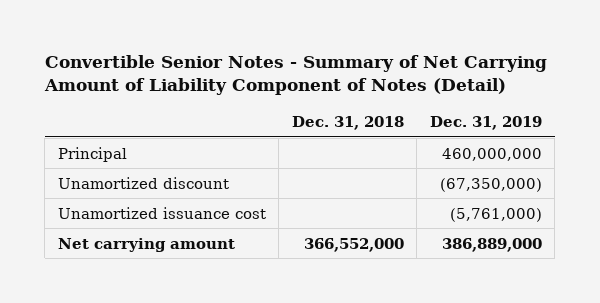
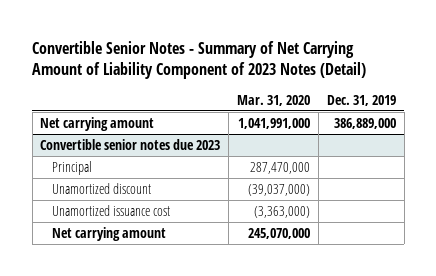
[43,55,547,96] Convertible Senior Notes - Summary of Net Carrying Amount of Liability Component of Notes (Detail) -> [32,40,367,80] Convertible Senior Notes - Summary of Net Carrying Amount of Liability Component of 2023 Notes (Detail)
[291,115,404,130] Dec. 31, 2018 -> none
none -> [237,94,311,106] Mar. 31, 2020
[57,146,127,162] Principal -> none
[57,176,229,189] Unamortized discount -> none
[57,206,266,219] Unamortized issuance cost -> none
none -> [40,138,221,150] Convertible senior notes due 2023
none -> [52,160,93,175] Principal
none -> [52,182,152,194] Unamortized discount
none -> [52,204,171,216] Unamortized issuance cost
none -> [52,226,167,241] Net carrying amount

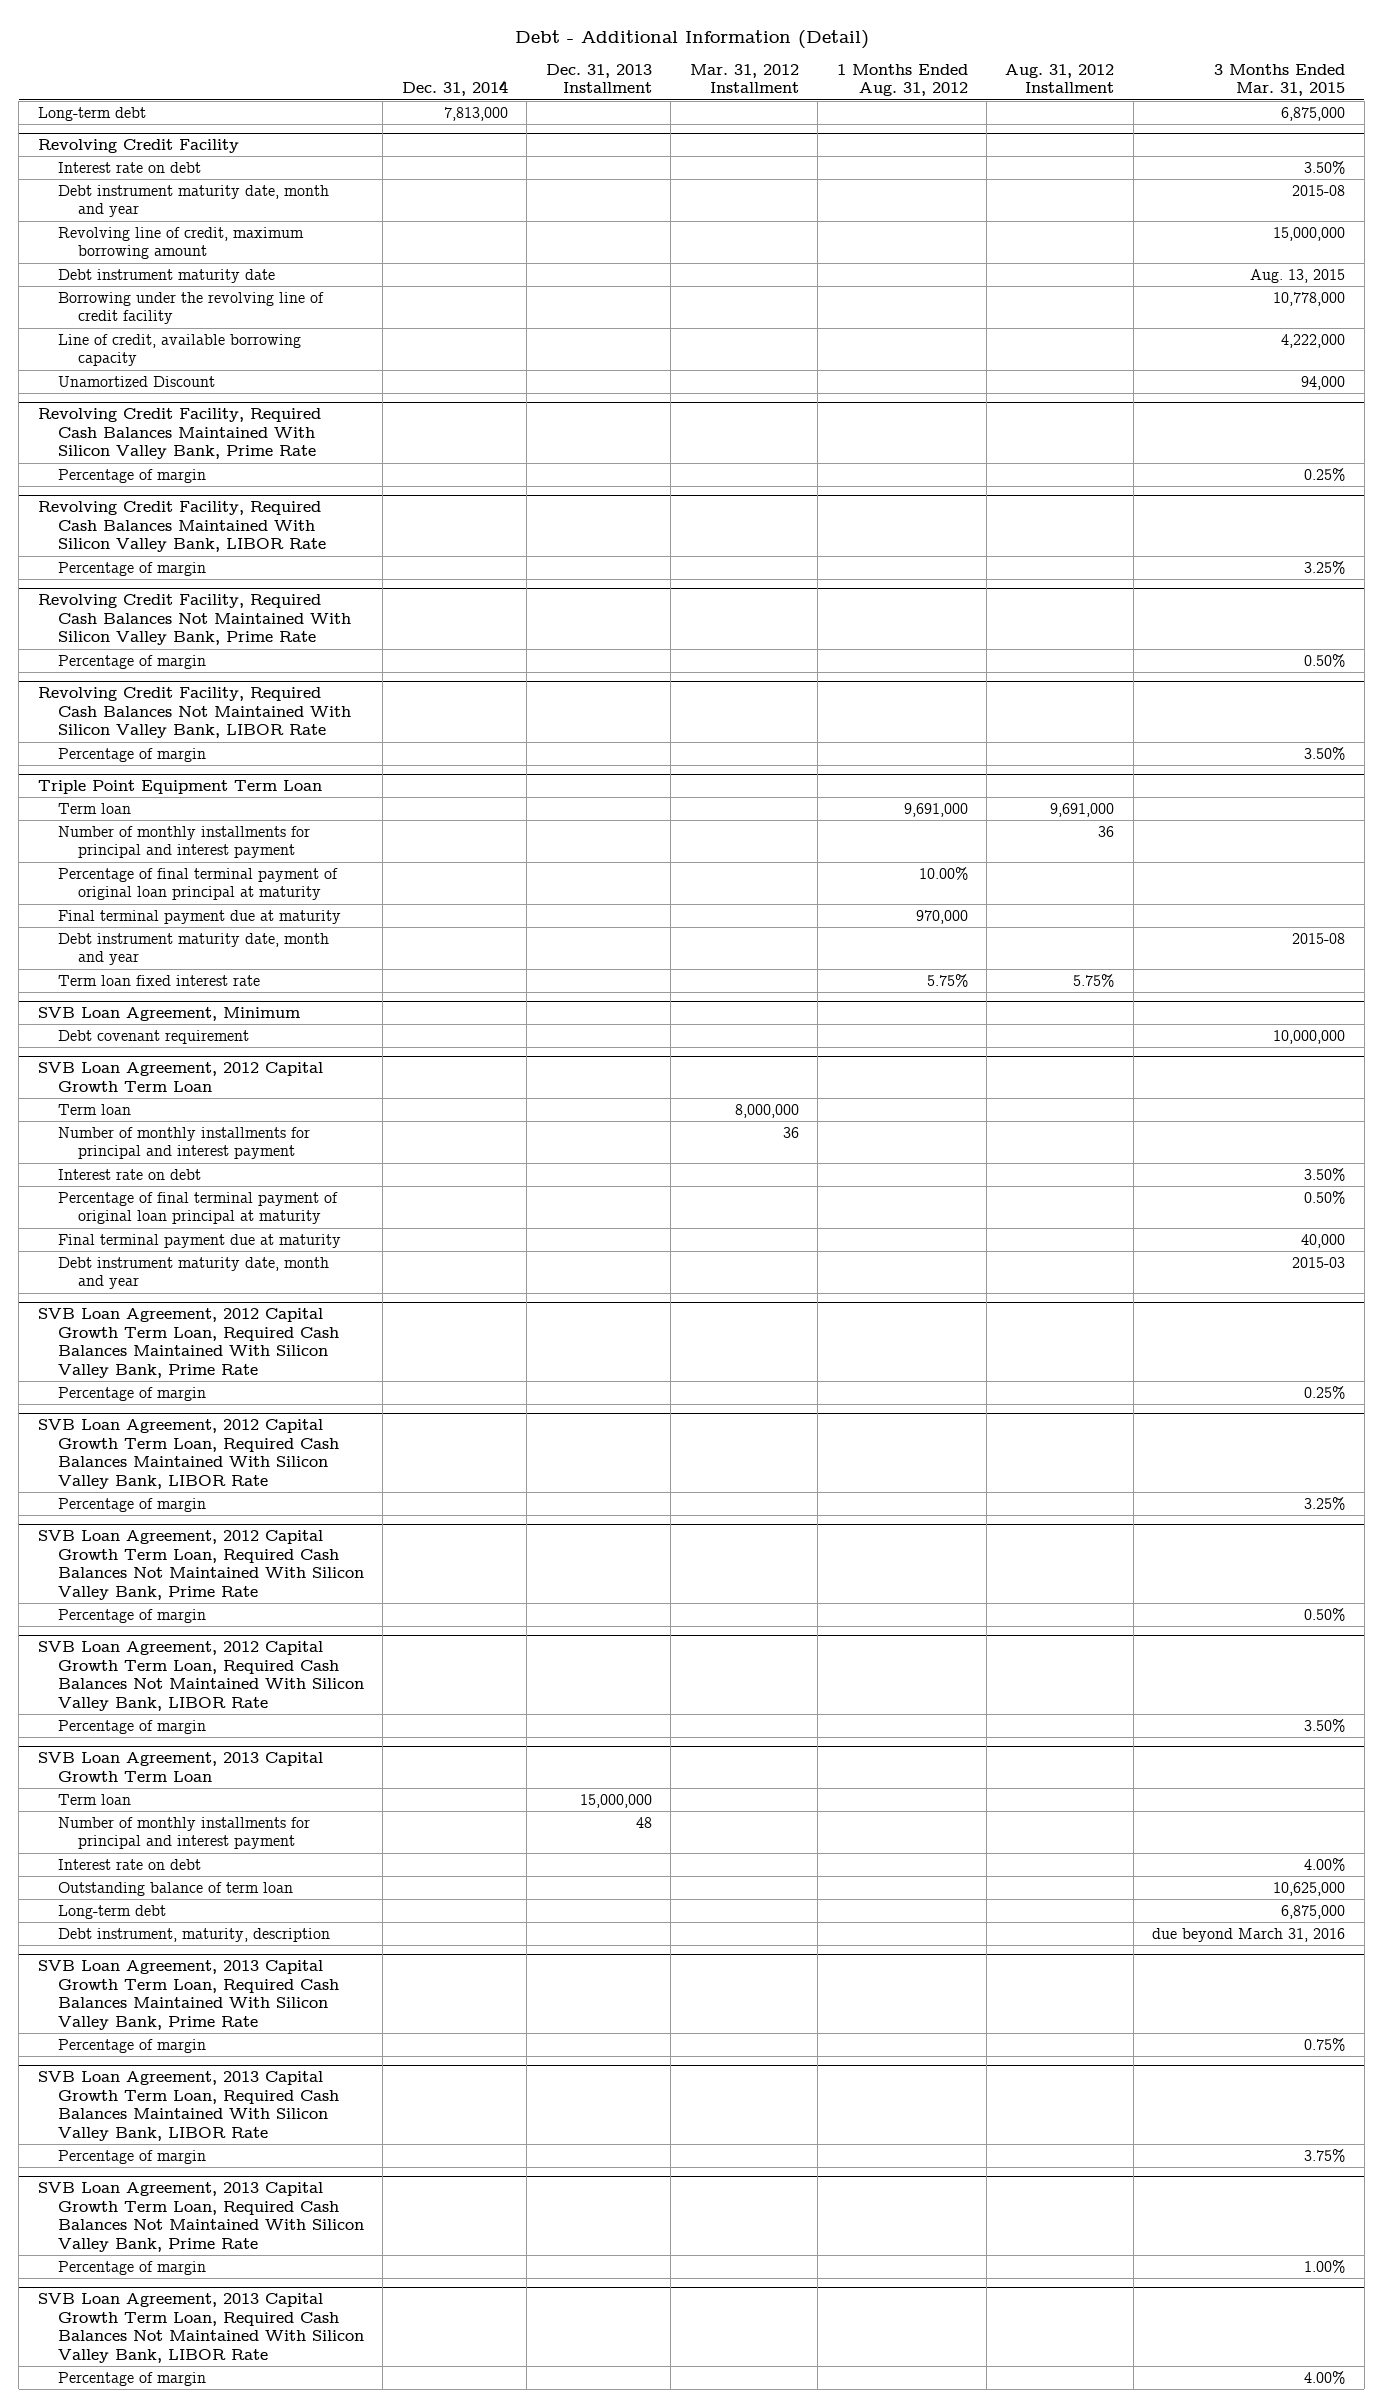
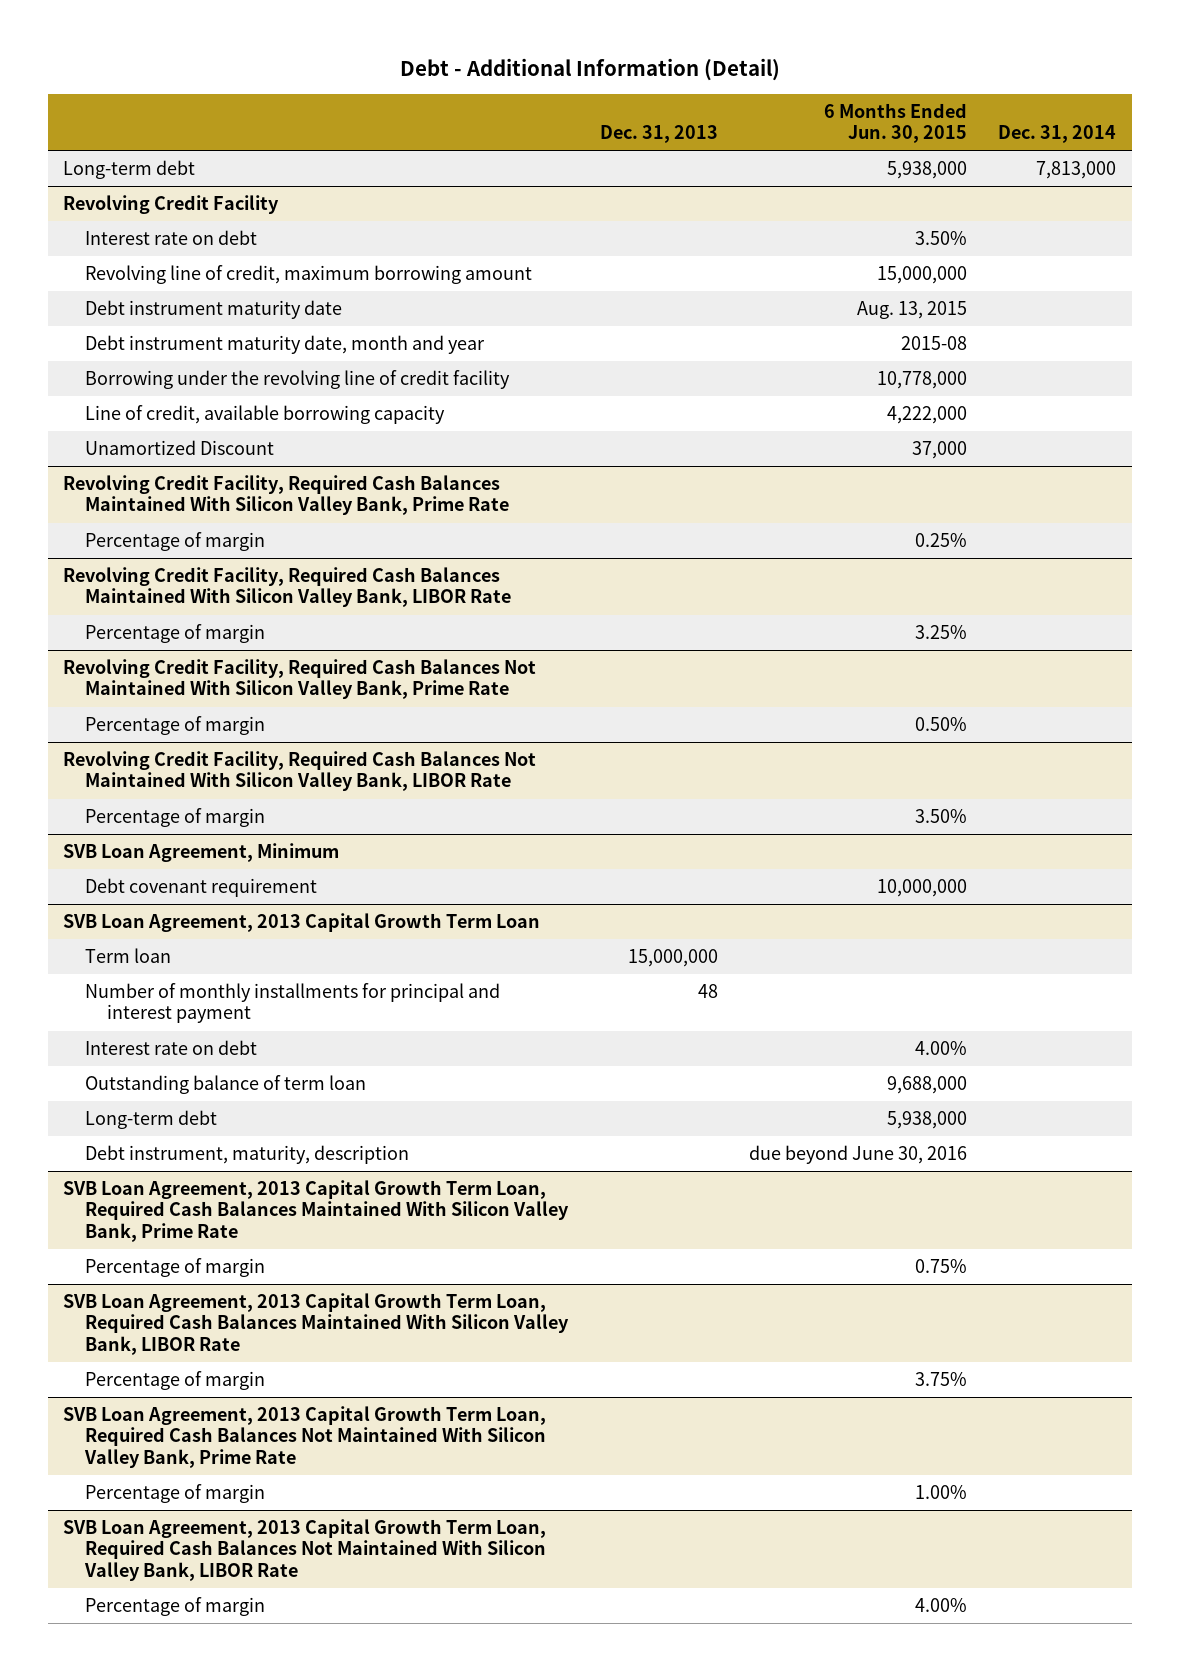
[545,63,652,94] Dec. 31, 2013 Installment -> none
[689,63,799,94] Mar. 31, 2012 Installment -> none
[836,63,968,97] 1 Months Ended Aug. 31, 2012 -> none
[1005,63,1115,94] Aug. 31, 2012 Installment -> none
[1214,63,1346,97] 3 Months Ended Mar. 31, 2015 -> none
none -> [599,125,718,144] Dec. 31, 2013
none -> [823,103,967,144] 6 Months Ended Jun. 30, 2015
[57,184,329,218] Debt instrument maturity date, month and year -> [85,335,486,355] Debt instrument maturity date, month and year
[37,780,322,795] Triple Point Equipment Term Loan -> none
[57,802,131,814] Term loan -> none
[57,825,310,859] Number of monthly installments for principal and interest payment -> none
[57,867,338,901] Percentage of final terminal payment of original loan principal at maturity -> none
[57,909,341,924] Final terminal payment due at maturity -> none
[57,932,329,966] Debt instrument maturity date, month and year -> none
[57,974,260,986] Term loan fixed interest rate -> none
[37,1062,323,1092] SVB Loan Agreement, 2012 Capital Growth Term Loan -> none
[57,1103,131,1115] Term loan -> none
[57,1126,310,1160] Number of monthly installments for principal and interest payment -> none
[57,1168,201,1180] Interest rate on debt -> none
[57,1191,338,1225] Percentage of final terminal payment of original loan principal at maturity -> none
[57,1233,341,1248] Final terminal payment due at maturity -> none
[57,1256,329,1290] Debt instrument maturity date, month and year -> none
[37,1308,339,1379] SVB Loan Agreement, 2012 Capital Growth Term Loan, Required Cash Balances Maintained With Silicon Valley Bank, Prime Rate -> none
[57,1386,206,1401] Percentage of margin -> none
[37,1419,339,1490] SVB Loan Agreement, 2012 Capital Growth Term Loan, Required Cash Balances Maintained With Silicon Valley Bank, LIBOR Rate -> none
[57,1497,206,1512] Percentage of margin -> none
[37,1530,364,1601] SVB Loan Agreement, 2012 Capital Growth Term Loan, Required Cash Balances Not Maintained With Silicon Valley Bank, Prime Rate -> none
[57,1608,206,1623] Percentage of margin -> none
[37,1641,364,1712] SVB Loan Agreement, 2012 Capital Growth Term Loan, Required Cash Balances Not Maintained With Silicon Valley Bank, LIBOR Rate -> none
[57,1719,206,1734] Percentage of margin -> none

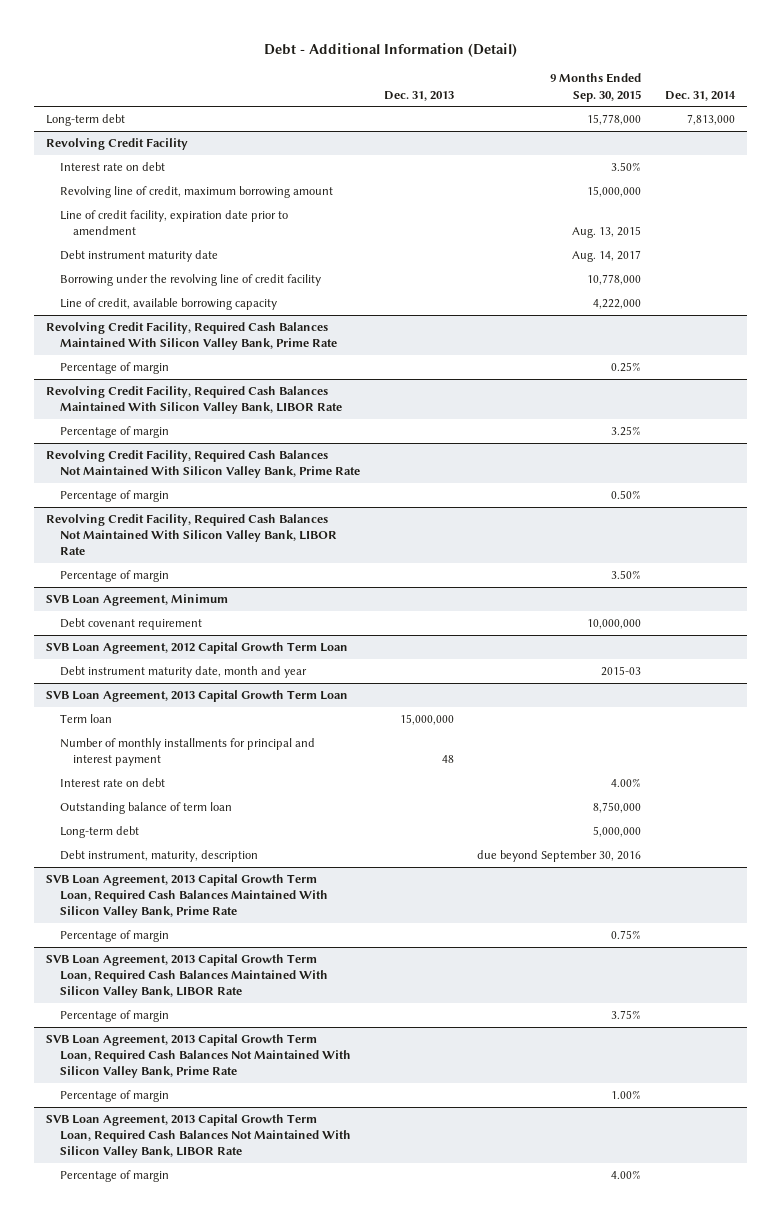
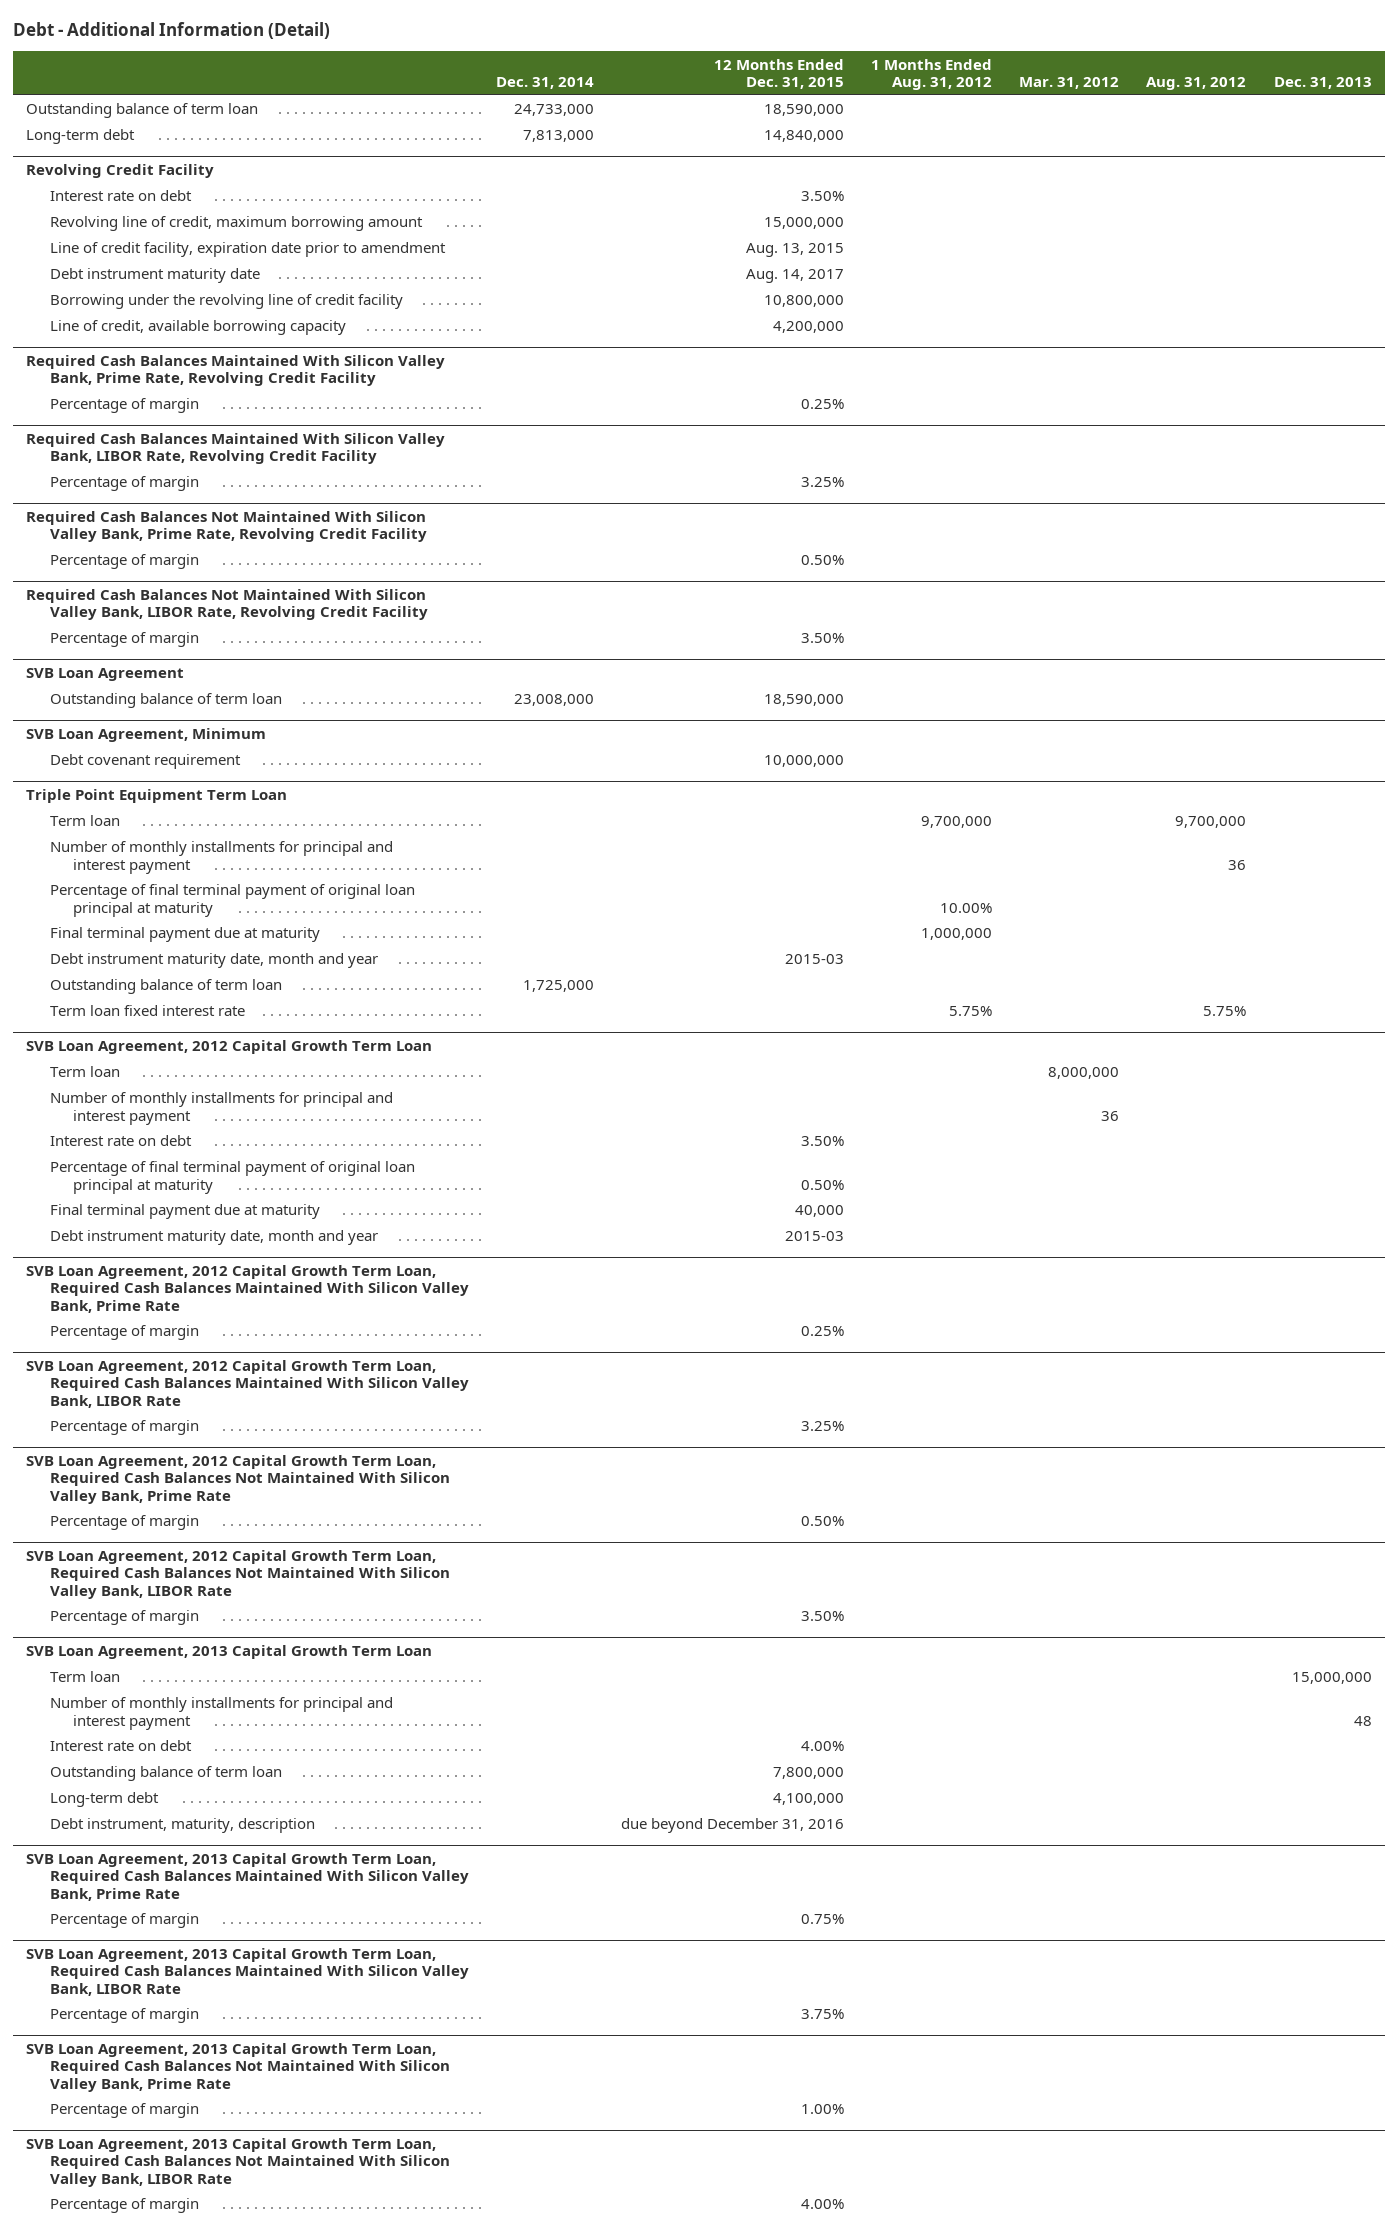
[550,73,642,102] 9 Months Ended Sep. 30, 2015 -> none
none -> [714,58,845,89] 12 Months Ended Dec. 31, 2015
none -> [871,58,993,90] 1 Months Ended Aug. 31, 2012
none -> [1019,76,1120,89] Mar. 31, 2012
none -> [1146,76,1247,90] Aug. 31, 2012
none -> [26,103,259,119] Outstanding balance of term loan
[46,322,337,351] Revolving Credit Facility, Required Cash Balances Maintained With Silicon Valley Bank, Prime Rate -> [26,355,446,387] Required Cash Balances Maintained With Silicon Valley Bank, Prime Rate, Revolving Credit Facility
[46,386,342,415] Revolving Credit Facility, Required Cash Balances Maintained With Silicon Valley Bank, LIBOR Rate -> [26,433,446,465] Required Cash Balances Maintained With Silicon Valley Bank, LIBOR Rate, Revolving Credit Facility
[46,450,360,479] Revolving Credit Facility, Required Cash Balances Not Maintained With Silicon Valley Bank, Prime Rate -> [26,511,427,543] Required Cash Balances Not Maintained With Silicon Valley Bank, Prime Rate, Revolving Credit Facility
[46,514,337,556] Revolving Credit Facility, Required Cash Balances Not Maintained With Silicon Valley Bank, LIBOR Rate -> [26,589,428,621] Required Cash Balances Not Maintained With Silicon Valley Bank, LIBOR Rate, Revolving Credit Facility
none -> [26,668,185,682] SVB Loan Agreement
none -> [49,693,282,709] Outstanding balance of term loan
none -> [26,789,288,804] Triple Point Equipment Term Loan
none -> [49,815,120,827] Term loan
none -> [49,841,393,874] Number of monthly installments for principal and interest payment
none -> [49,884,415,917] Percentage of final terminal payment of original loan principal at maturity
none -> [49,927,320,943] Final terminal payment due at maturity
none -> [49,953,378,969] Debt instrument maturity date, month and year
none -> [49,979,282,995] Outstanding balance of term loan
none -> [49,1005,245,1017] Term loan fixed interest rate
none -> [49,1066,120,1078] Term loan
none -> [49,1092,393,1125] Number of monthly installments for principal and interest payment
none -> [49,1135,192,1147] Interest rate on debt
none -> [49,1161,415,1194] Percentage of final terminal payment of original loan principal at maturity
none -> [49,1204,320,1220] Final terminal payment due at maturity
none -> [26,1265,469,1313] SVB Loan Agreement, 2012 Capital Growth Term Loan, Required Cash Balances Maintained With Silicon Valley Bank, Prime Rate
none -> [49,1325,199,1341] Percentage of margin
none -> [26,1360,469,1408] SVB Loan Agreement, 2012 Capital Growth Term Loan, Required Cash Balances Maintained With Silicon Valley Bank, LIBOR Rate
none -> [49,1420,199,1436] Percentage of margin
none -> [26,1455,450,1504] SVB Loan Agreement, 2012 Capital Growth Term Loan, Required Cash Balances Not Maintained With Silicon Valley Bank, Prime Rate
none -> [49,1515,199,1531] Percentage of margin
none -> [26,1550,450,1599] SVB Loan Agreement, 2012 Capital Growth Term Loan, Required Cash Balances Not Maintained With Silicon Valley Bank, LIBOR Rate
none -> [49,1610,199,1626] Percentage of margin

